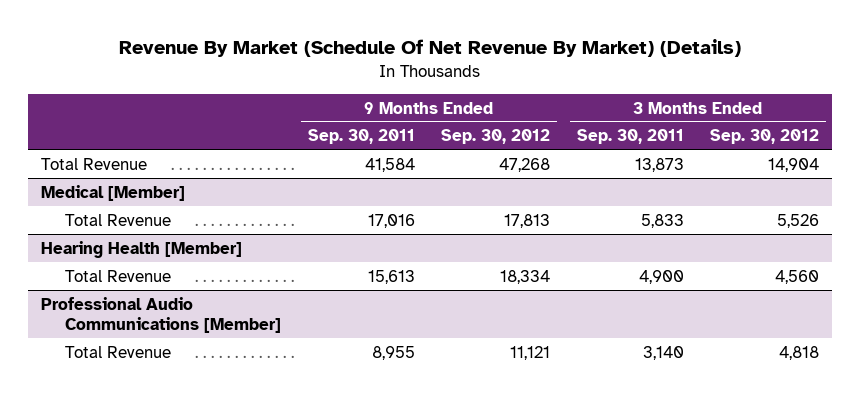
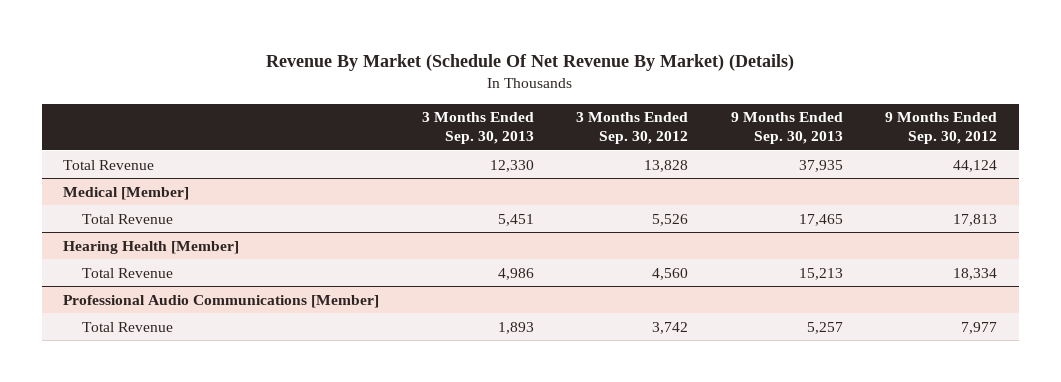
[307,129,415,145] Sep. 30, 2011 -> none
[576,129,684,145] Sep. 30, 2011 -> none
none -> [421,112,534,145] 3 Months Ended Sep. 30, 2013
none -> [730,112,843,145] 9 Months Ended Sep. 30, 2013
[499,157,551,172] 47,268 -> [953,159,998,172] 44,124
[768,157,820,172] 14,904 -> [644,159,689,172] 13,828
[510,345,551,360] 11,121 -> [961,321,998,334] 7,977
[779,345,820,360] 4,818 -> [652,321,689,334] 3,742

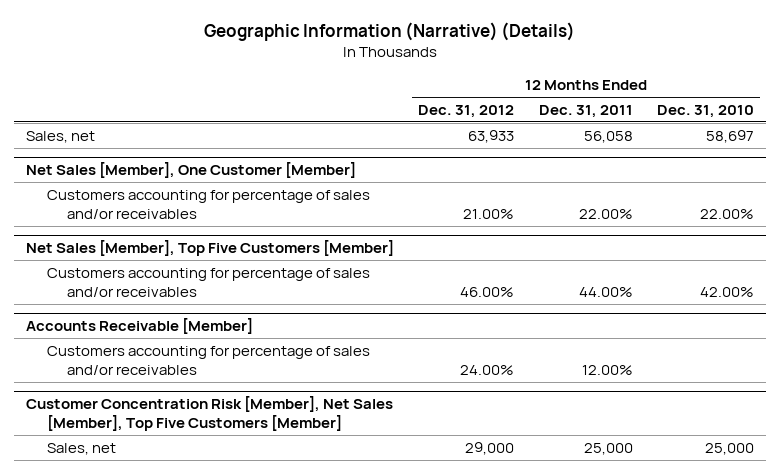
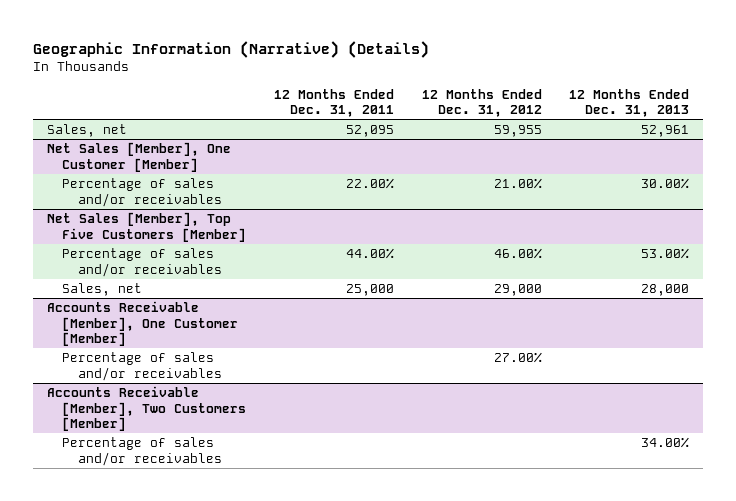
[657,104,755,118] Dec. 31, 2010 -> none
none -> [569,88,690,118] 12 Months Ended Dec. 31, 2013
[468,129,515,143] 63,933 -> [493,125,542,138] 59,955
[583,130,633,143] 56,058 -> [345,125,394,138] 52,095
[46,189,370,219] Customers accounting for percentage of sales and/or receivables -> [62,178,222,207] Percentage of sales and/or receivables
[26,318,254,335] Accounts Receivable [Member] -> none
[46,345,370,375] Customers accounting for percentage of sales and/or receivables -> none
[26,396,394,432] Customer Concentration Risk [Member], Net Sales [Member], Top Five Customers [Member] -> none
[46,267,370,297] Customers accounting for percentage of sales and/or receivables -> [62,248,222,277] Percentage of sales and/or receivables
none -> [47,301,239,346] Accounts Receivable [Member], One Customer [Member]
none -> [62,352,222,381] Percentage of sales and/or receivables
none -> [47,386,247,431] Accounts Receivable [Member], Two Customers [Member]
none -> [62,437,222,466] Percentage of sales and/or receivables

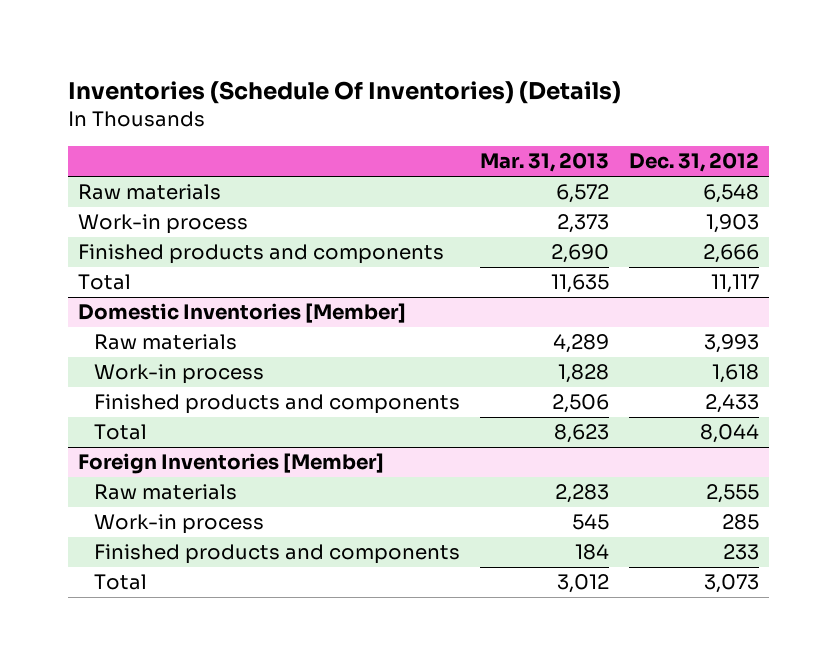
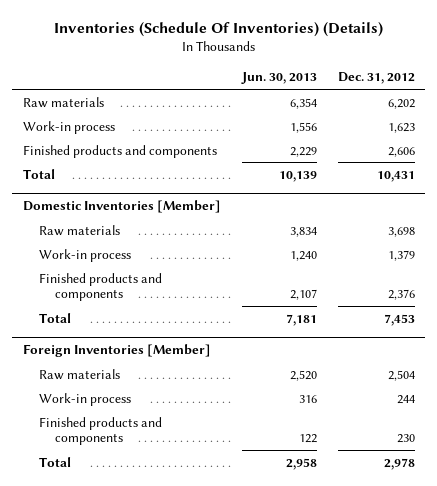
[479,152,609,173] Mar. 31, 2013 -> none
none -> [240,72,317,85] Jun. 30, 2013
[703,184,760,204] 6,548 -> [387,98,415,109] 6,202
[706,214,760,234] 1,903 -> [387,122,415,133] 1,623
[703,244,760,264] 2,666 -> [387,146,415,157] 2,606
[711,274,760,294] 11,117 -> [376,170,415,182] 10,431
[704,334,760,354] 3,993 -> [387,226,415,237] 3,698
[712,364,760,384] 1,618 -> [387,249,415,261] 1,379
[705,394,760,414] 2,433 -> [387,288,415,300] 2,376
[700,424,760,444] 8,044 -> [383,313,415,326] 7,453
[706,484,760,504] 2,555 -> [387,369,415,381] 2,504
[722,514,760,531] 285 -> [396,394,415,404] 244
[723,544,760,561] 233 -> [396,433,415,443] 230
[704,574,760,594] 3,073 -> [383,457,415,470] 2,978

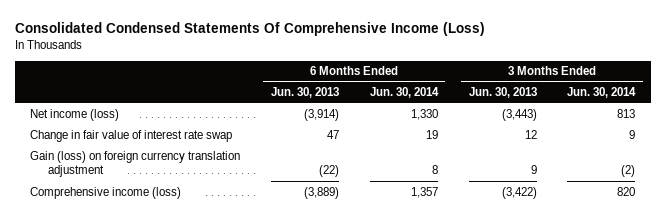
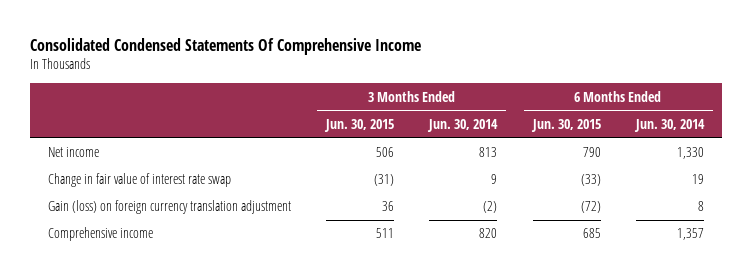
[14,22,485,37] Consolidated Condensed Statements Of Comprehensive Income (Loss) -> [29,38,421,56] Consolidated Condensed Statements Of Comprehensive Income
[271,87,340,99] Jun. 30, 2013 -> none
[468,87,537,99] Jun. 30, 2013 -> none
none -> [323,118,394,132] Jun. 30, 2015
none -> [530,118,601,132] Jun. 30, 2015
[30,108,120,121] Net income (loss) -> [47,147,99,158] Net income
[30,186,182,199] Comprehensive income (loss) -> [47,227,153,242] Comprehensive income

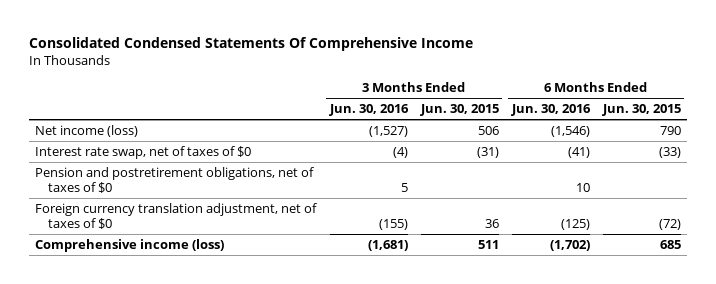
[427,118,499,132] Jun. 30, 2014 -> none
[634,118,706,132] Jun. 30, 2014 -> none
none -> [328,104,409,117] Jun. 30, 2016
none -> [510,104,591,117] Jun. 30, 2016
[47,147,99,158] Net income -> [35,124,139,137] Net income (loss)
[47,173,231,188] Change in fair value of interest rate swap -> [35,145,252,159] Interest rate swap, net of taxes of $0
none -> [35,166,315,194] Pension and postretirement obligations, net of taxes of $0
[47,200,291,215] Gain (loss) on foreign currency translation adjustment -> [35,202,318,230] Foreign currency translation adjustment, net of taxes of $0
[47,227,153,242] Comprehensive income -> [35,238,225,252] Comprehensive income (loss)

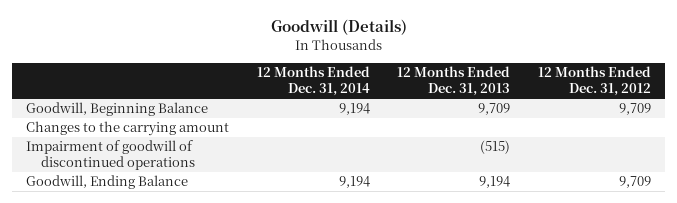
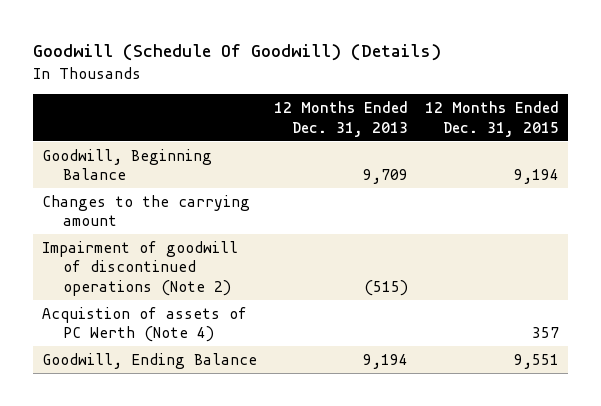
[270,19,407,36] Goodwill (Details) -> [33,44,442,62] Goodwill (Schedule Of Goodwill) (Details)
[256,66,370,97] 12 Months Ended Dec. 31, 2014 -> none
[538,66,652,97] 12 Months Ended Dec. 31, 2012 -> none
none -> [425,101,560,137] 12 Months Ended Dec. 31, 2015
[25,140,196,171] Impairment of goodwill of discontinued operations -> [41,240,238,296] Impairment of goodwill of discontinued operations (Note 2)
none -> [41,306,247,343] Acquistion of assets of PC Werth (Note 4)

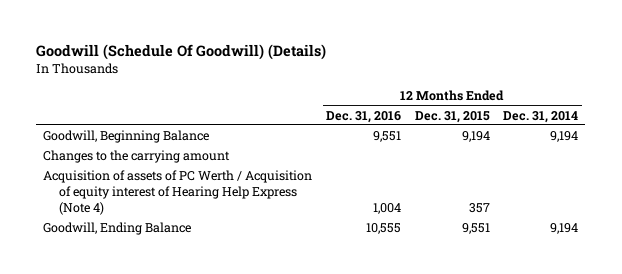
[274,101,409,137] 12 Months Ended Dec. 31, 2013 -> none
none -> [326,110,402,123] Dec. 31, 2016
none -> [503,110,579,123] Dec. 31, 2014
[41,240,238,296] Impairment of goodwill of discontinued operations (Note 2) -> none
[41,306,247,343] Acquistion of assets of PC Werth (Note 4) -> [43,170,313,216] Acquisition of assets of PC Werth / Acquisition of equity interest of Hearing Help Express (Note 4)

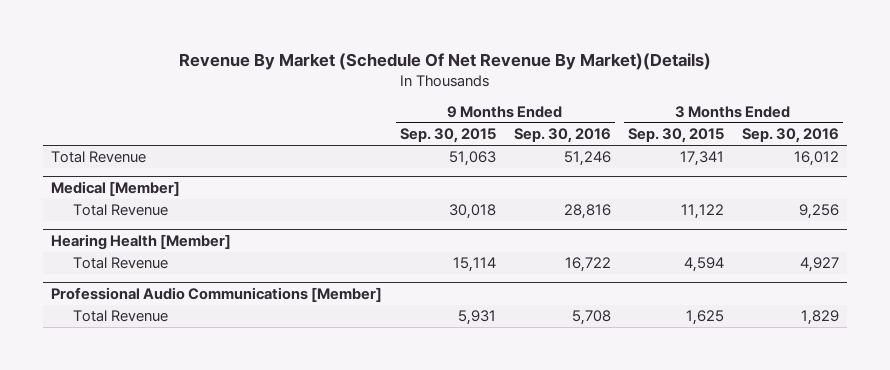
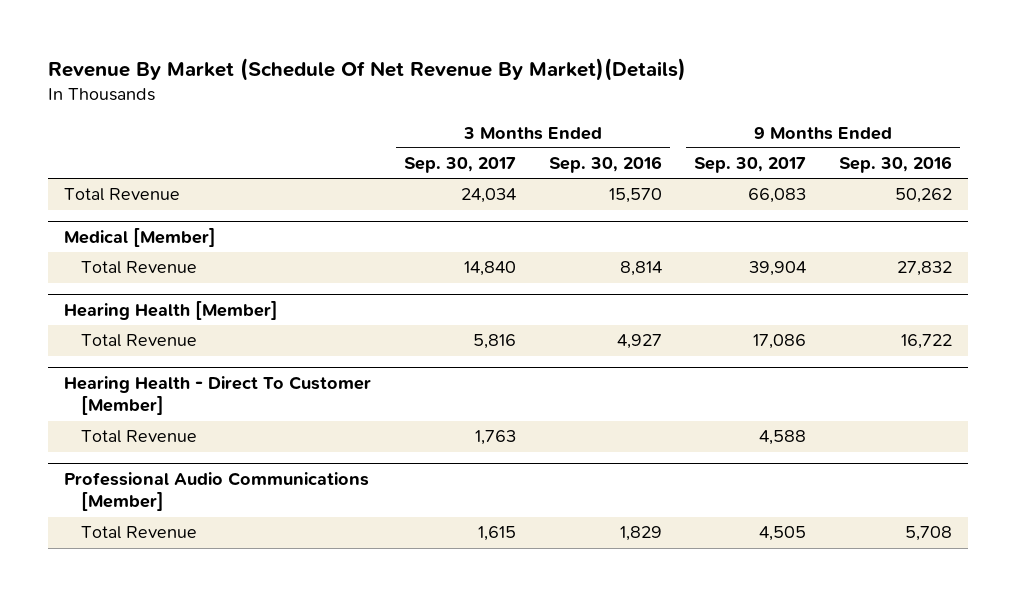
[399,128,496,144] Sep. 30, 2015 -> none
[628,128,725,144] Sep. 30, 2015 -> none
none -> [403,157,516,174] Sep. 30, 2017
none -> [694,157,807,174] Sep. 30, 2017
[563,151,611,167] 51,246 -> [894,188,952,204] 50,262
[793,151,839,167] 16,012 -> [608,188,662,204] 15,570
[563,204,611,220] 28,816 -> [896,261,952,277] 27,832
[798,204,839,220] 9,256 -> [619,261,662,277] 8,814
none -> [64,375,372,416] Hearing Health - Direct To Customer [Member]
none -> [80,430,197,444] Total Revenue

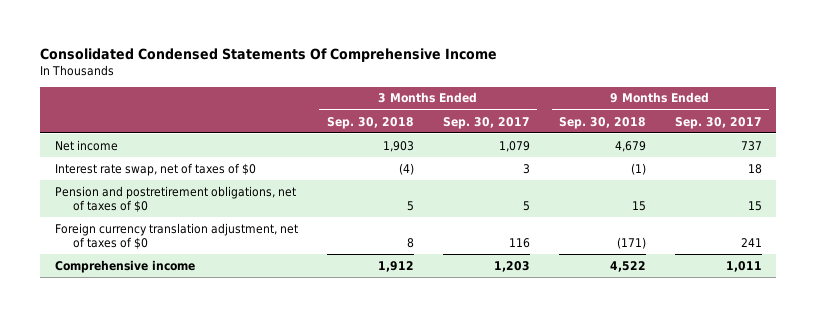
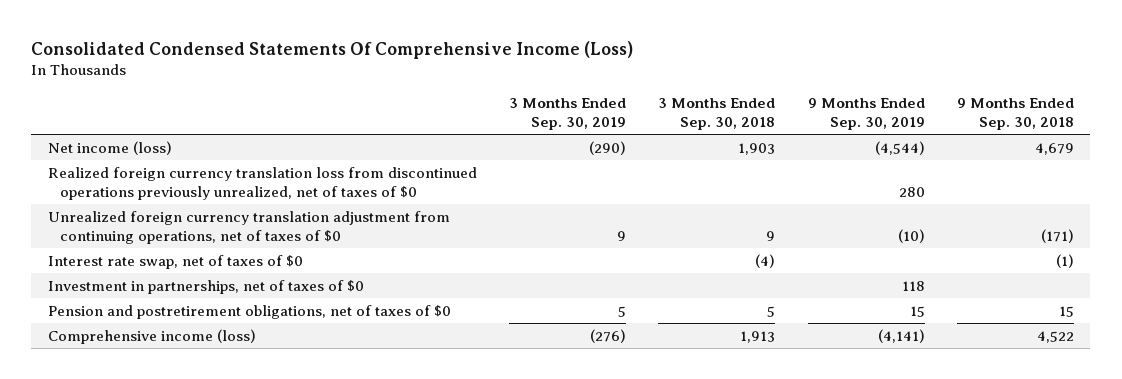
[40,47,498,62] Consolidated Condensed Statements Of Comprehensive Income -> [31,40,634,59] Consolidated Condensed Statements Of Comprehensive Income (Loss)
[442,116,530,129] Sep. 30, 2017 -> none
[674,116,762,129] Sep. 30, 2017 -> none
none -> [509,97,627,131] 3 Months Ended Sep. 30, 2019
none -> [807,97,925,131] 9 Months Ended Sep. 30, 2019
[54,139,118,151] Net income -> [47,140,172,155] Net income (loss)
none -> [47,166,477,200] Realized foreign currency translation loss from discontinued operations previously unrealized, net of taxes of $0
none -> [47,210,450,244] Unrealized foreign currency translation adjustment from continuing operations, net of taxes of $0
none -> [47,279,364,294] Investment in partnerships, net of taxes of $0
[54,222,298,249] Foreign currency translation adjustment, net of taxes of $0 -> none
[54,259,195,273] Comprehensive income -> [47,328,256,344] Comprehensive income (loss)
[377,260,414,272] 1,912 -> [740,330,776,343] 1,913

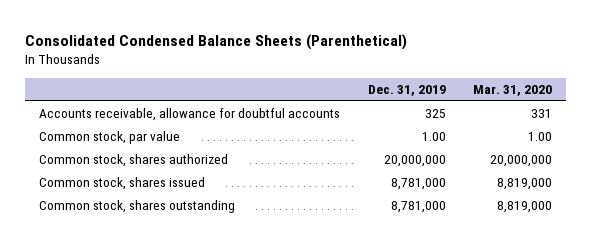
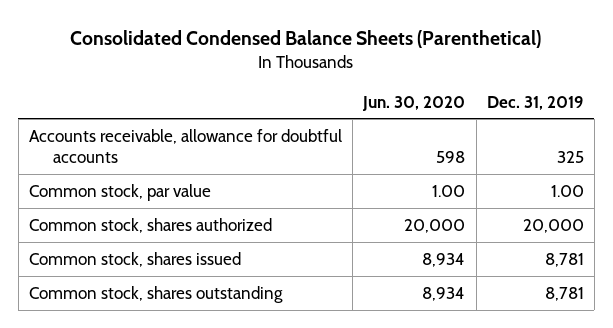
[473,85,553,97] Mar. 31, 2020 -> none
none -> [362,95,466,111] Jun. 30, 2020
[383,155,446,168] 20,000,000 -> [522,218,584,233] 20,000
[390,178,446,191] 8,781,000 -> [544,252,584,267] 8,781
[390,201,446,214] 8,781,000 -> [544,286,584,301] 8,781

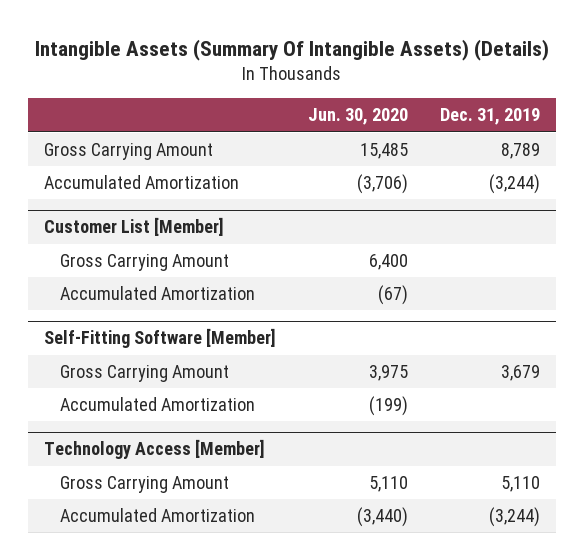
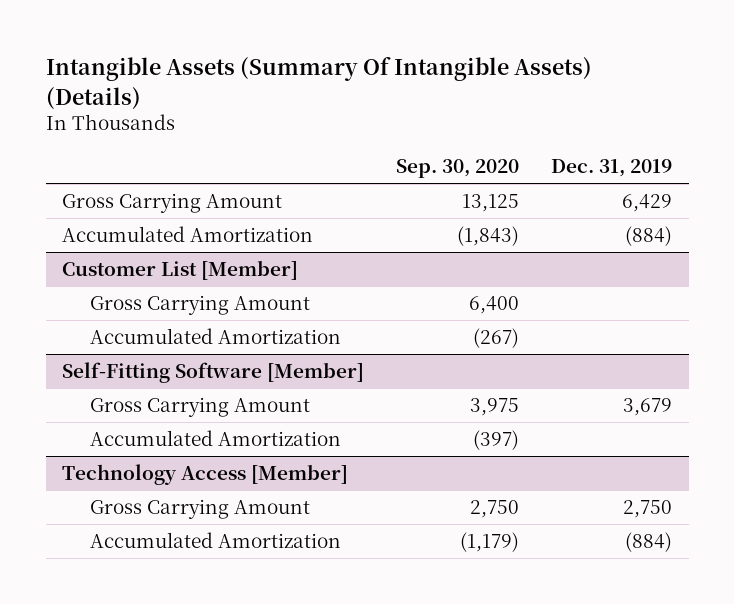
[307,108,408,126] Jun. 30, 2020 -> none
none -> [396,158,520,178] Sep. 30, 2020
[500,143,540,160] 8,789 -> [622,194,673,213] 6,429
[488,174,540,195] (3,244) -> [625,226,673,247] (884)
[500,476,540,493] 5,110 -> [623,500,673,519] 2,750
[488,507,540,528] (3,244) -> [625,532,673,553] (884)

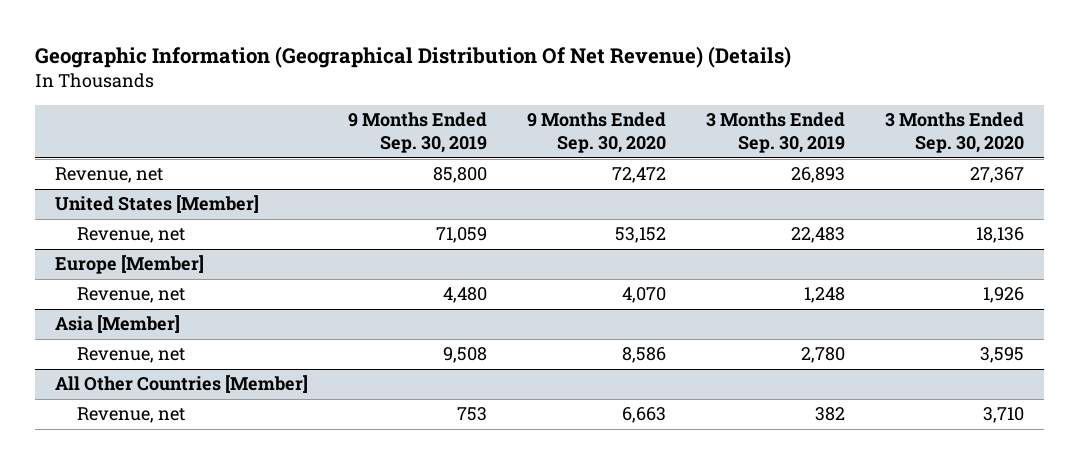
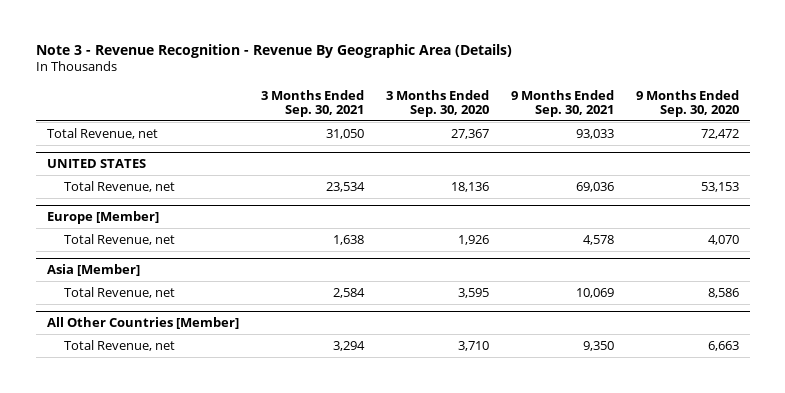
[34,45,791,68] Geographic Information (Geographical Distribution Of Net Revenue) (Details) -> [35,43,512,58] Note 3 - Revenue Recognition - Revenue By Geographic Area (Details)
[347,112,487,154] 9 Months Ended Sep. 30, 2019 -> none
[705,112,845,154] 3 Months Ended Sep. 30, 2019 -> none
none -> [260,89,364,117] 3 Months Ended Sep. 30, 2021
none -> [510,89,614,117] 9 Months Ended Sep. 30, 2021
[54,167,163,184] Revenue, net -> [46,127,158,139] Total Revenue, net
[54,195,259,214] United States [Member] -> [46,158,146,168] UNITED STATES
[77,227,186,244] Revenue, net -> [63,180,175,192] Total Revenue, net
[614,227,666,244] 53,152 -> [700,181,739,192] 53,153
[77,287,186,304] Revenue, net -> [63,233,175,245] Total Revenue, net
[77,347,186,364] Revenue, net -> [63,286,175,298] Total Revenue, net
[77,407,186,424] Revenue, net -> [63,339,175,351] Total Revenue, net

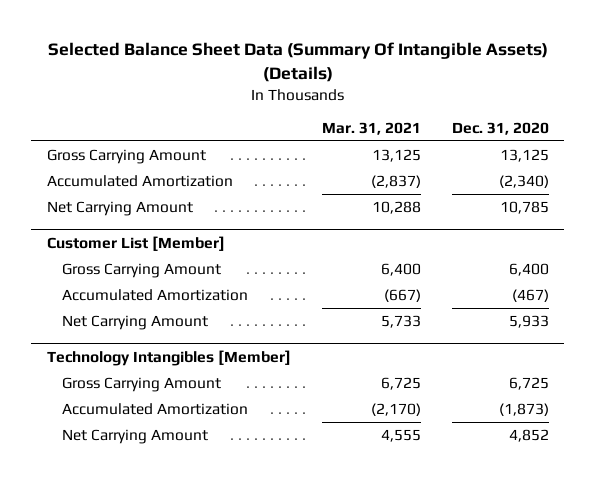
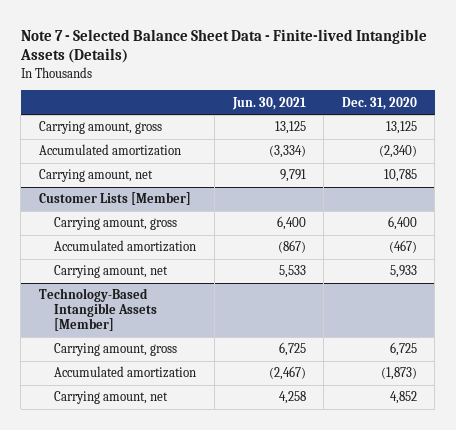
[47,42,548,82] Selected Balance Sheet Data (Summary Of Intangible Assets) (Details) -> [19,28,427,64] Note 7 - Selected Balance Sheet Data - Finite-lived Intangible Assets (Details)
[321,121,421,135] Mar. 31, 2021 -> none
none -> [231,96,306,110] Jun. 30, 2021
[46,148,206,164] Gross Carrying Amount -> [38,121,162,135] Carrying amount, gross
[46,174,233,187] Accumulated Amortization -> [38,144,181,157] Accumulated amortization
[46,200,193,216] Net Carrying Amount -> [38,169,153,183] Carrying amount, net
[46,235,225,251] Customer List [Member] -> [38,192,191,206] Customer Lists [Member]
[61,262,221,278] Gross Carrying Amount -> [54,217,178,231] Carrying amount, gross
[61,288,248,301] Accumulated Amortization -> [54,240,197,253] Accumulated amortization
[61,314,208,330] Net Carrying Amount -> [54,265,169,279] Carrying amount, net
[46,349,291,366] Technology Intangibles [Member] -> [38,288,158,332] Technology-Based Intangible Assets [Member]
[61,376,221,392] Gross Carrying Amount -> [54,343,178,357] Carrying amount, gross
[61,402,248,415] Accumulated Amortization -> [54,366,197,379] Accumulated amortization
[61,428,208,444] Net Carrying Amount -> [54,391,169,405] Carrying amount, net

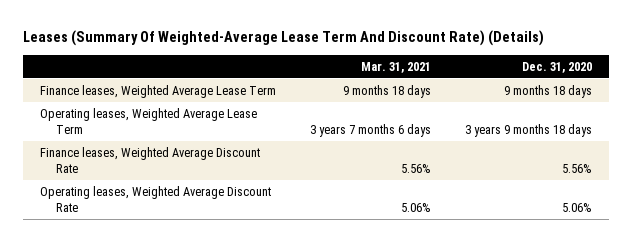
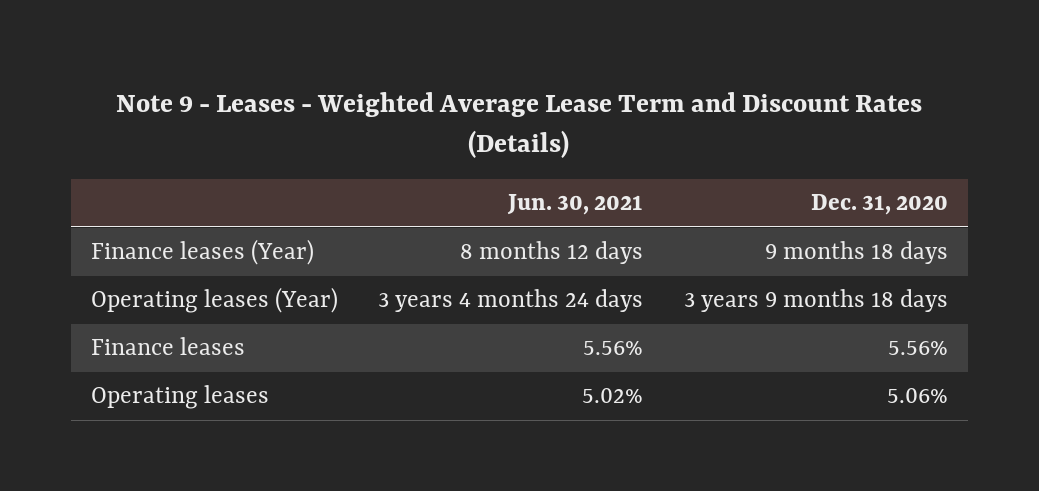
[22,30,544,47] Leases (Summary Of Weighted-Average Lease Term And Discount Rate) (Details) -> [116,91,923,159] Note 9 - Leases - Weighted Average Lease Term and Discount Rates (Details)
[361,61,432,73] Mar. 31, 2021 -> none
none -> [507,194,644,216] Jun. 30, 2021
[39,85,276,99] Finance leases, Weighted Average Lease Term -> [90,239,314,266] Finance leases (Year)
[39,108,257,134] Operating leases, Weighted Average Lease Term -> [90,287,338,314] Operating leases (Year)
[39,147,260,173] Finance leases, Weighted Average Discount Rate -> [90,337,245,356] Finance leases
[39,186,271,212] Operating leases, Weighted Average Discount Rate -> [90,385,269,410] Operating leases

